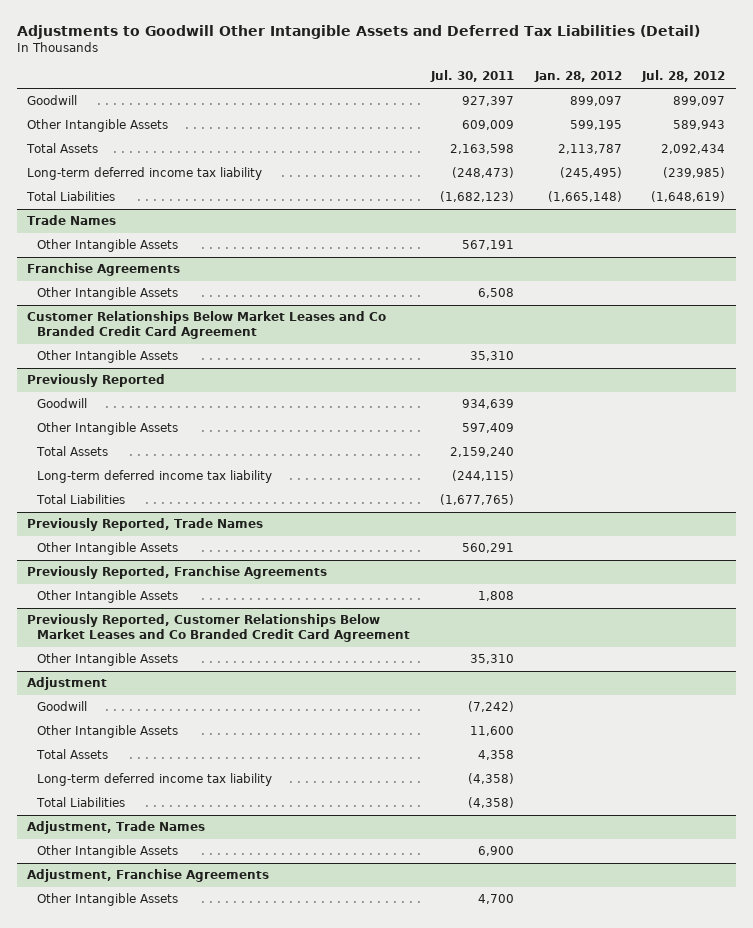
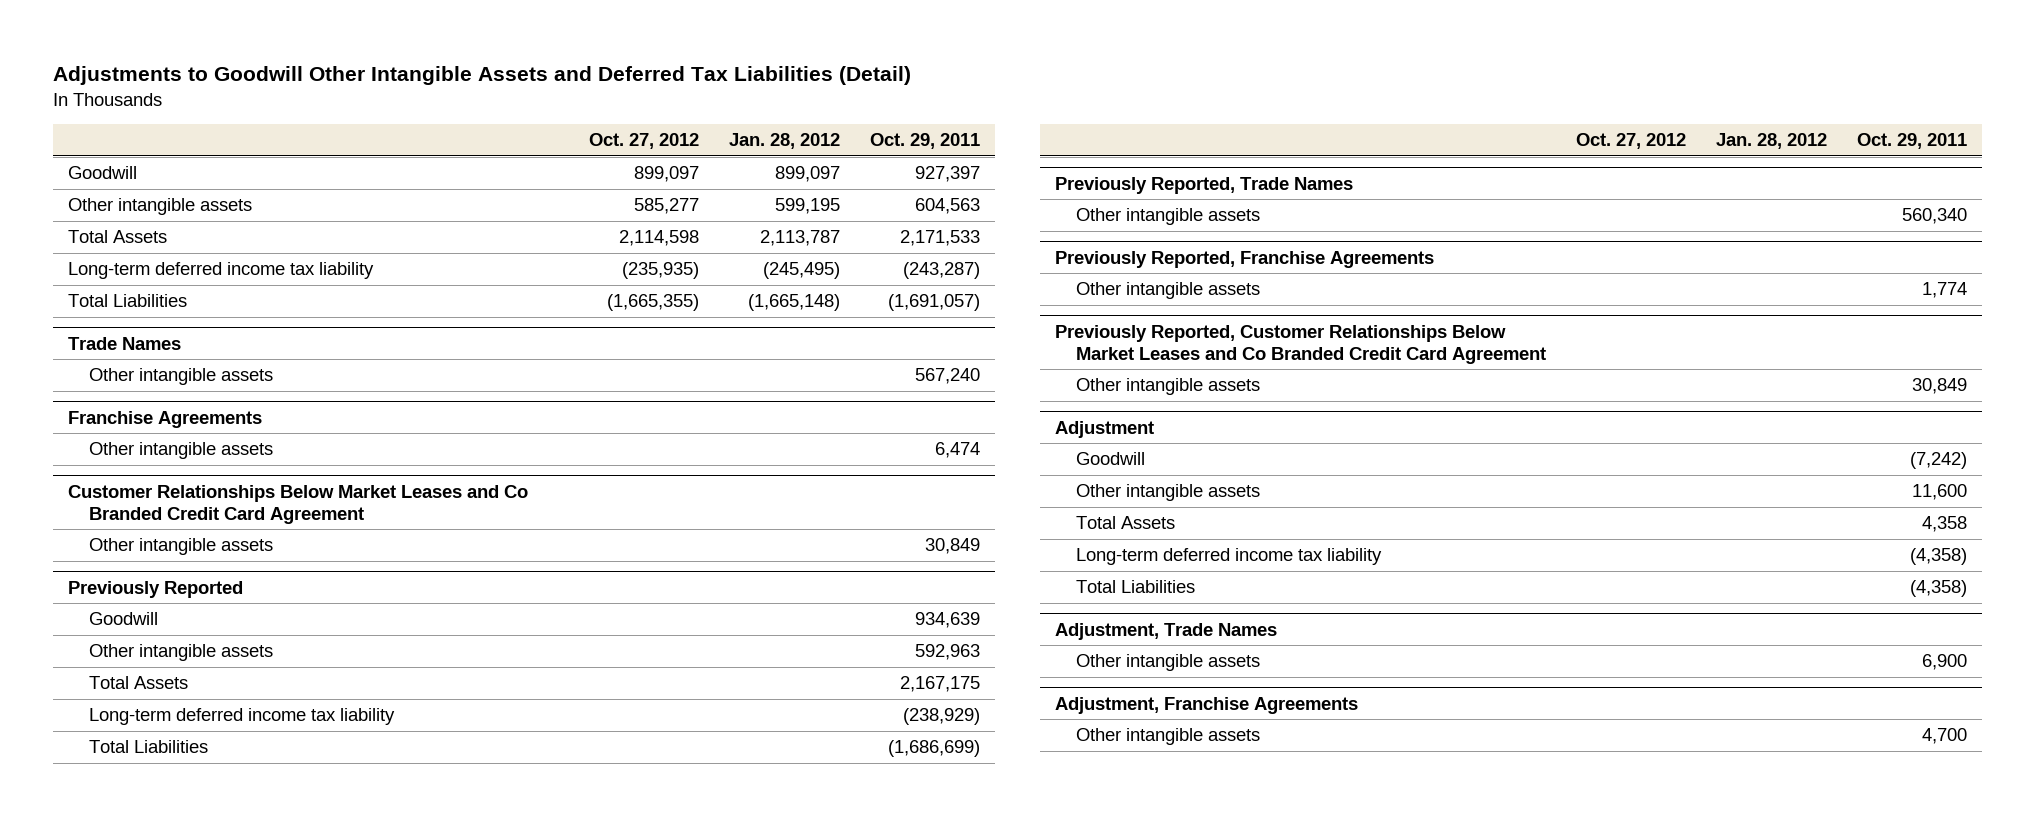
[430,70,515,83] Jul. 30, 2011 -> none
[641,70,726,83] Jul. 28, 2012 -> none
none -> [588,133,699,150] Oct. 27, 2012
none -> [869,133,980,150] Oct. 29, 2011
[27,119,169,133] Other Intangible Assets -> [67,198,252,216] Other intangible assets
[37,239,179,253] Other Intangible Assets -> [88,368,273,386] Other intangible assets
[37,287,179,301] Other Intangible Assets -> [88,442,273,460] Other intangible assets
[37,350,179,364] Other Intangible Assets -> [88,538,273,556] Other intangible assets
[37,422,179,436] Other Intangible Assets -> [88,644,273,662] Other intangible assets
[37,542,179,556] Other Intangible Assets -> [1076,208,1261,226] Other intangible assets
[37,590,179,604] Other Intangible Assets -> [1076,282,1261,300] Other intangible assets
[37,653,179,667] Other Intangible Assets -> [1076,378,1261,396] Other intangible assets
[37,725,179,739] Other Intangible Assets -> [1076,484,1261,502] Other intangible assets
[37,845,179,859] Other Intangible Assets -> [1076,654,1261,672] Other intangible assets
[37,893,179,907] Other Intangible Assets -> [1076,728,1261,746] Other intangible assets

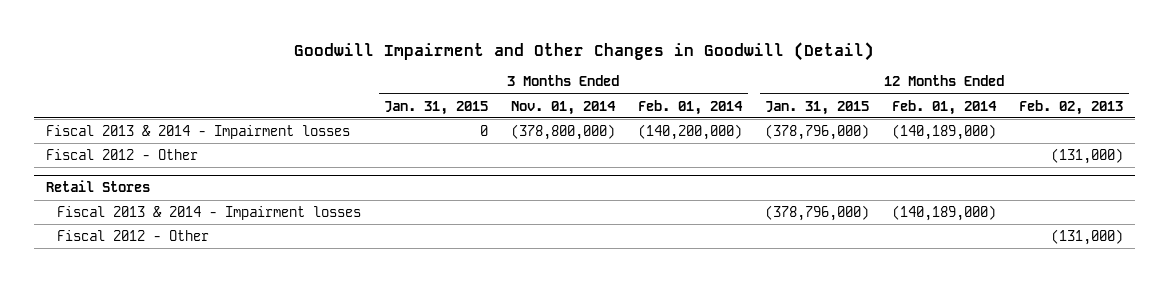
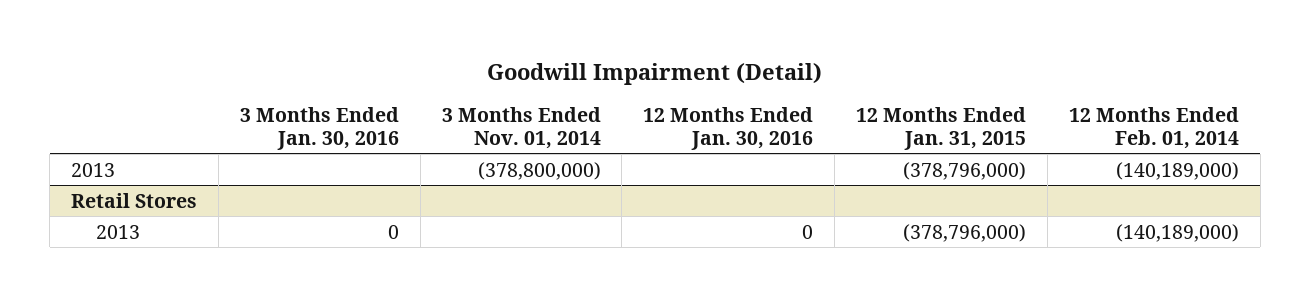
[294,41,875,61] Goodwill Impairment and Other Changes in Goodwill (Detail) -> [486,62,822,85] Goodwill Impairment (Detail)
[384,100,489,115] Jan. 31, 2015 -> none
[638,99,744,115] Feb. 01, 2014 -> none
[1019,99,1124,115] Feb. 02, 2013 -> none
none -> [239,106,399,150] 3 Months Ended Jan. 30, 2016
none -> [643,106,814,150] 12 Months Ended Jan. 30, 2016
[45,148,198,160] Fiscal 2012 - Other -> none
[45,124,350,139] Fiscal 2013 & 2014 - Impairment losses -> [71,162,116,177] 2013
[57,229,210,241] Fiscal 2012 - Other -> none
[57,205,362,220] Fiscal 2013 & 2014 - Impairment losses -> [95,224,140,239] 2013

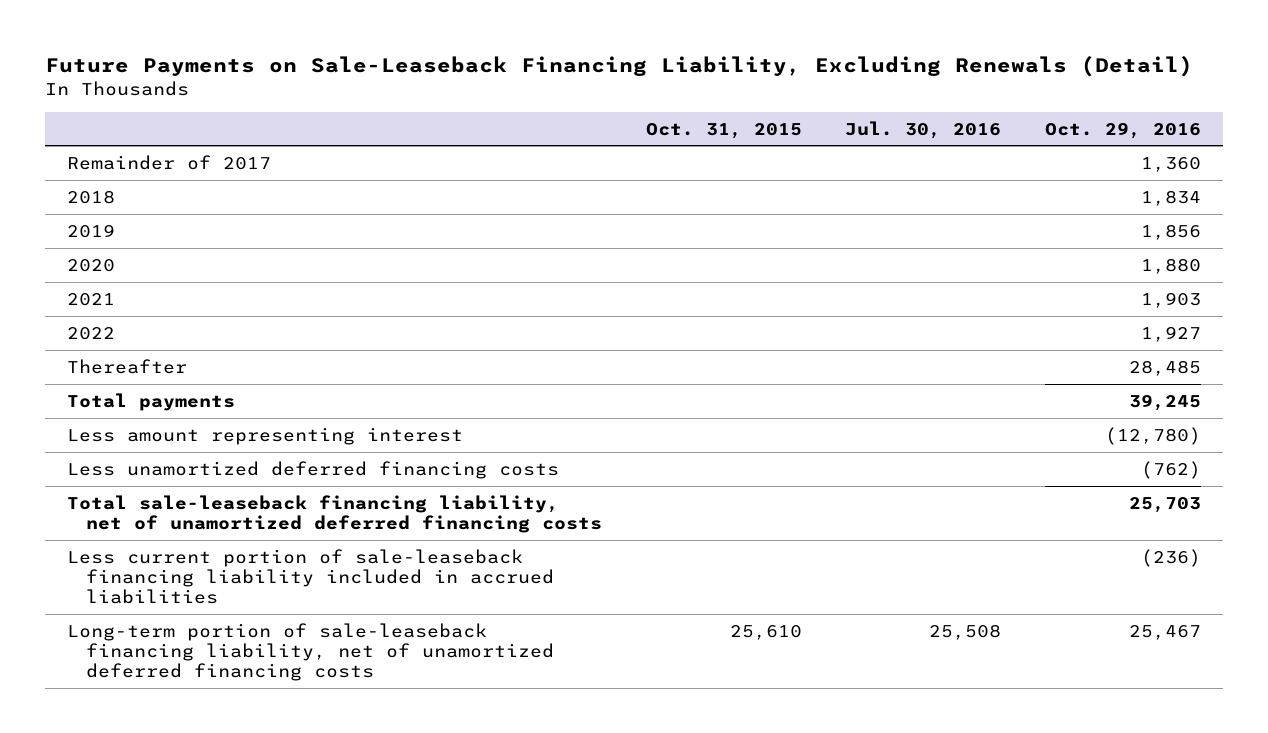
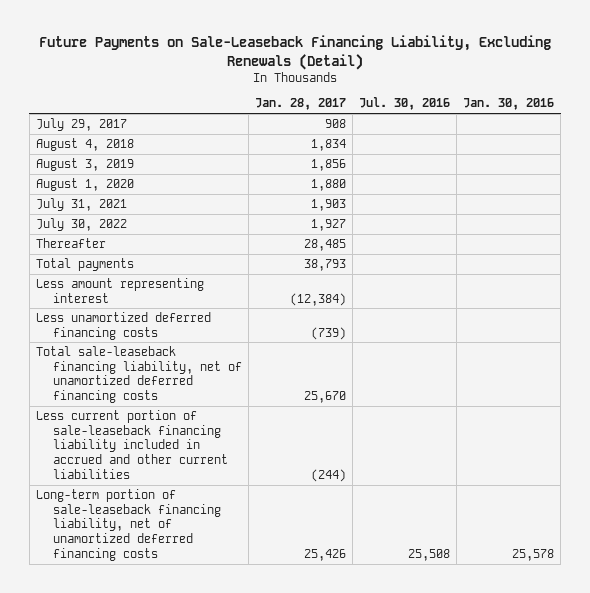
[645,122,802,139] Oct. 31, 2015 -> none
[1045,121,1202,139] Oct. 29, 2016 -> none
none -> [254,98,346,111] Jan. 28, 2017
none -> [463,98,555,111] Jan. 30, 2016
[67,154,272,170] Remainder of 2017 -> [35,117,127,131] July 29, 2017
[67,189,116,204] 2018 -> [35,137,134,151] August 4, 2018
[67,223,116,238] 2019 -> [35,157,134,171] August 3, 2019
[67,258,116,272] 2020 -> [35,177,134,191] August 1, 2020
[67,292,116,306] 2021 -> [35,197,127,211] July 31, 2021
[67,326,116,340] 2022 -> [35,217,127,231] July 30, 2022
[67,548,554,605] Less current portion of sale-leaseback financing liability included in accrued liabilities -> [35,409,228,479] Less current portion of sale-leaseback financing liability included in accrued and other current liabilities

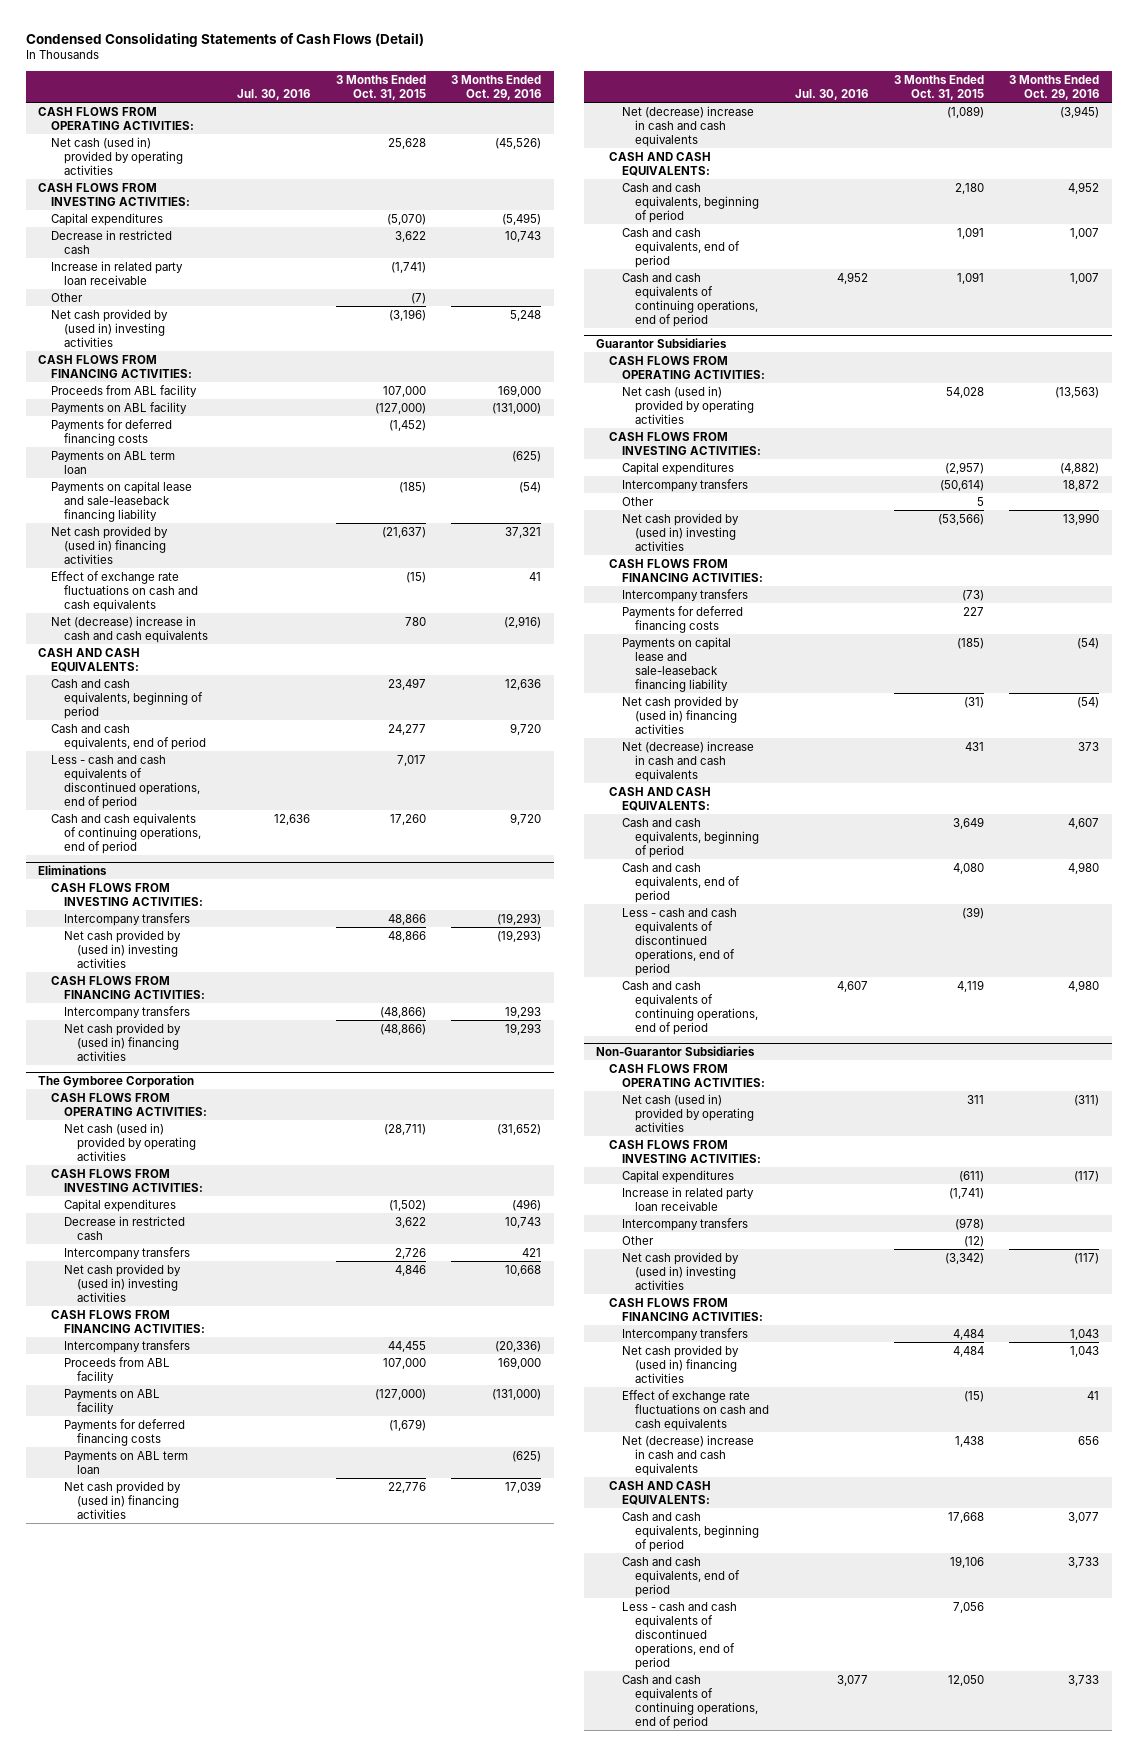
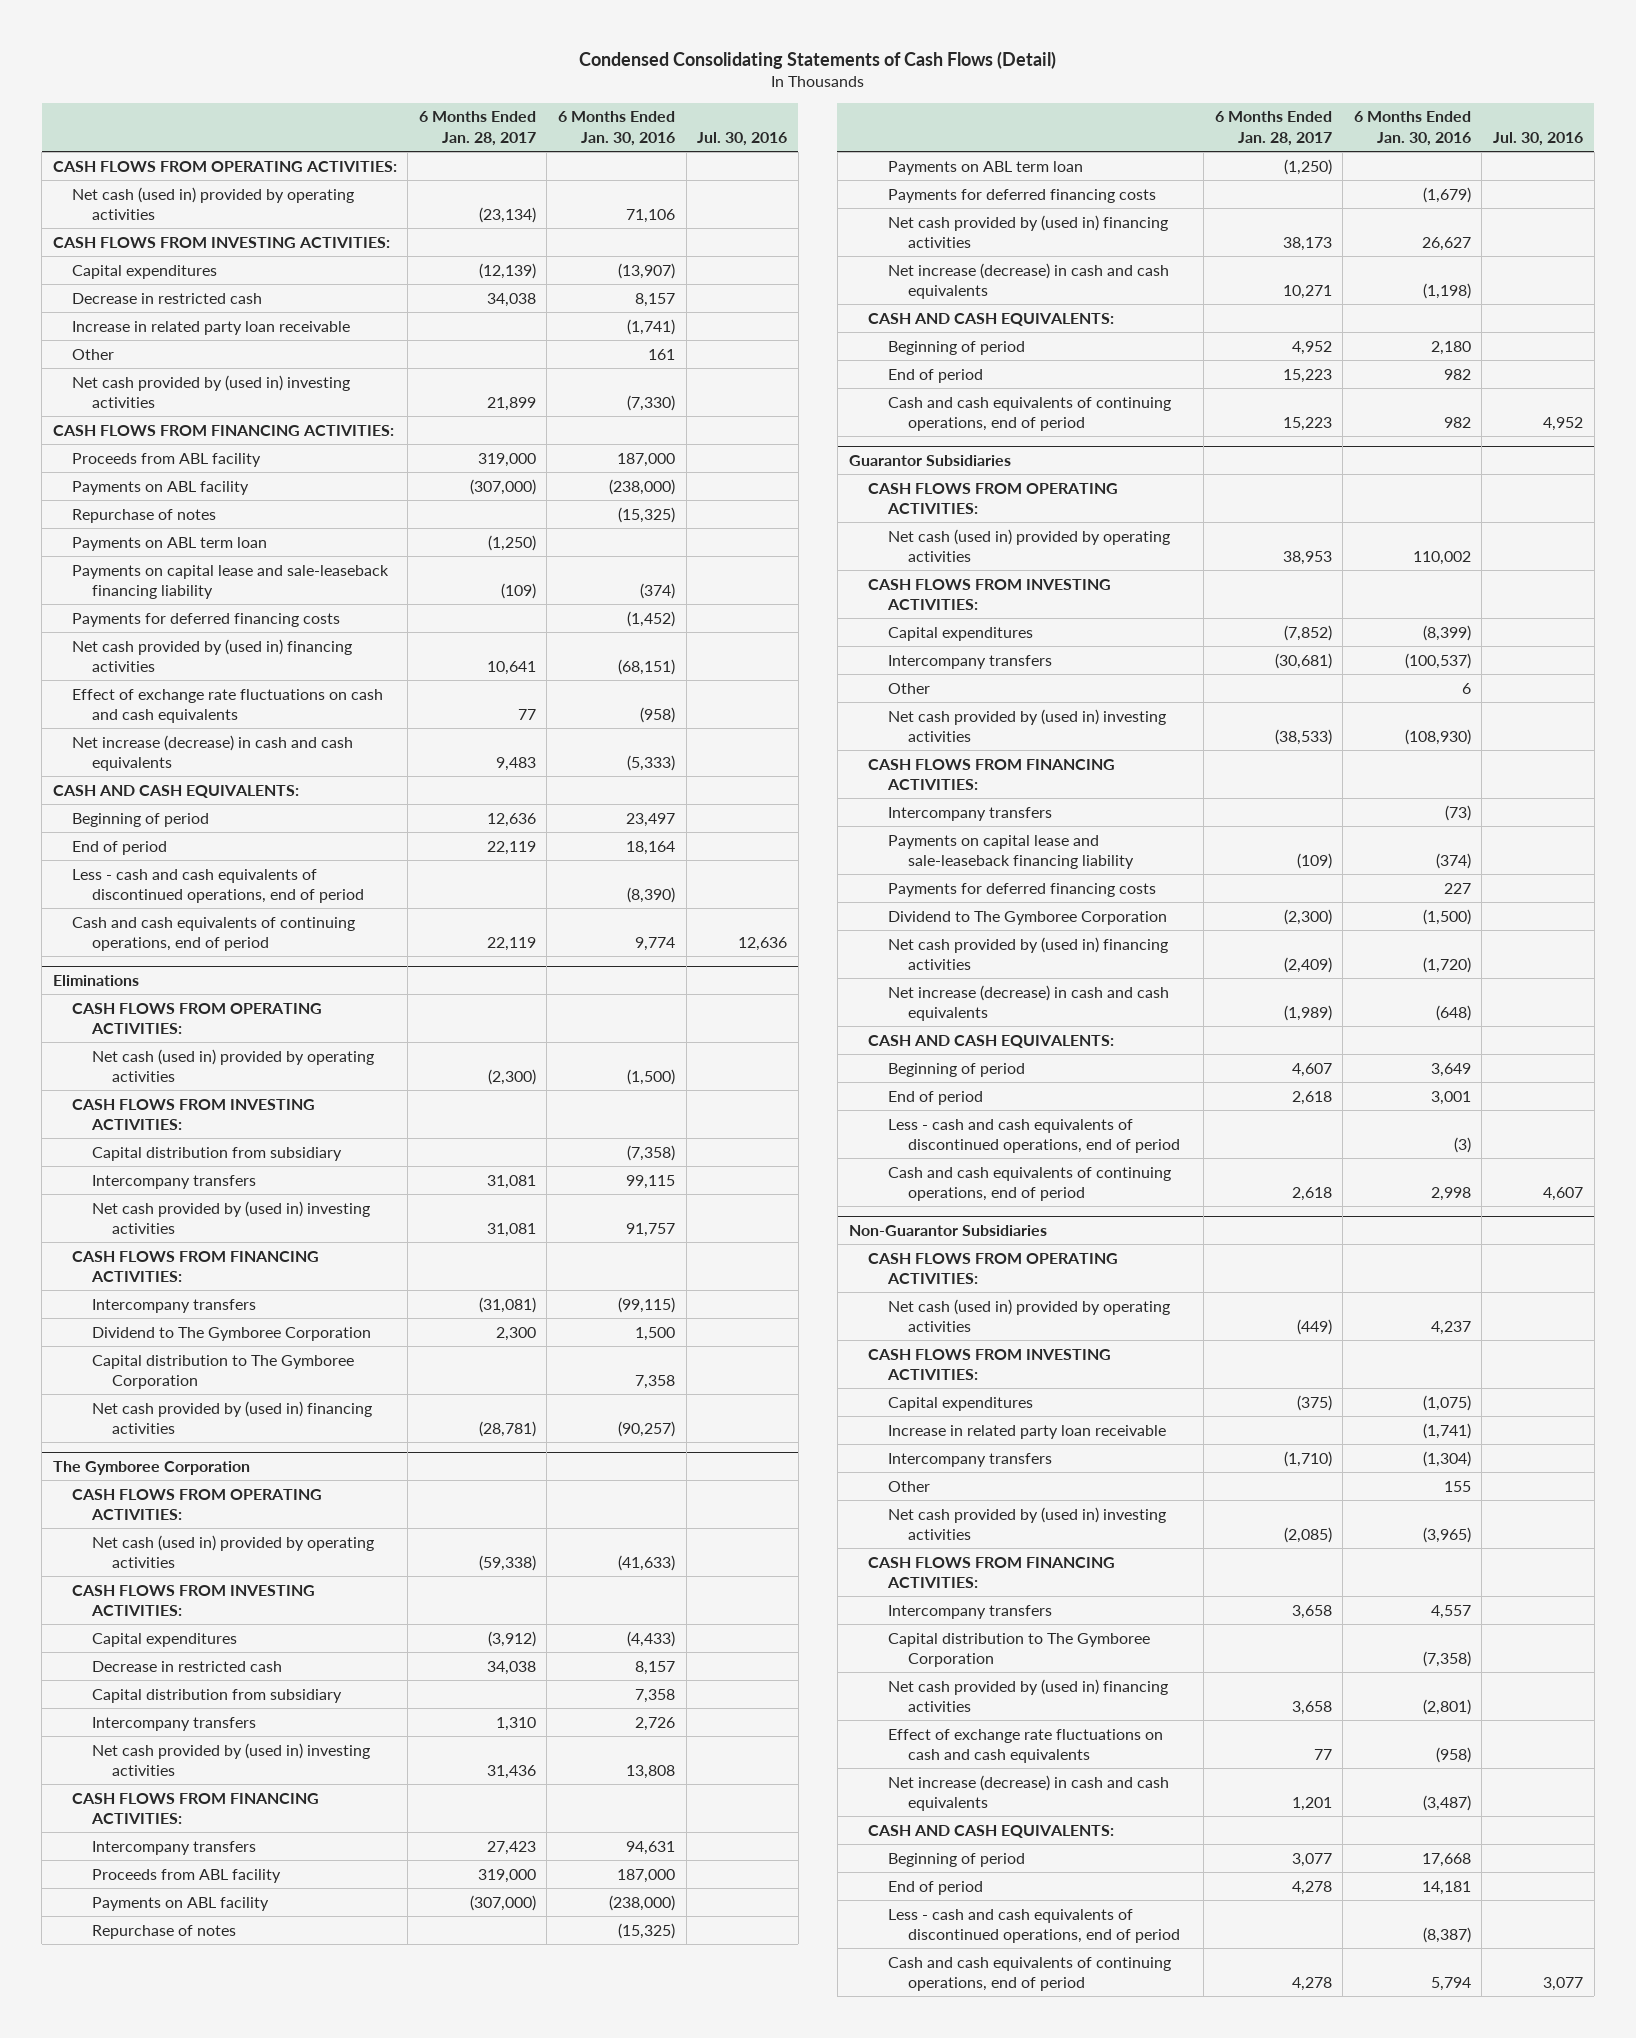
[335,74,426,100] 3 Months Ended Oct. 31, 2015 -> none
[451,74,542,100] 3 Months Ended Oct. 29, 2016 -> none
none -> [418,111,536,146] 6 Months Ended Jan. 28, 2017
none -> [558,111,676,146] 6 Months Ended Jan. 30, 2016
none -> [72,508,217,523] Repurchase of notes
[51,418,173,446] Payments for deferred financing costs -> [72,612,341,627] Payments for deferred financing costs
[51,615,209,643] Net (decrease) increase in cash and cash equivalents -> [72,734,354,771] Net increase (decrease) in cash and cash equivalents
[51,678,204,719] Cash and cash equivalents, beginning of period -> [72,812,210,827] Beginning of period
[51,723,207,750] Cash and cash equivalents, end of period -> [72,840,168,855] End of period
none -> [72,1002,323,1034] CASH FLOWS FROM OPERATING ACTIVITIES:
none -> [92,1048,375,1082] Net cash (used in) provided by operating activities
none -> [92,1146,343,1161] Capital distribution from subsidiary
none -> [92,1326,372,1341] Dividend to The Gymboree Corporation
none -> [92,1354,355,1389] Capital distribution to The Gymboree Corporation
none -> [92,1688,343,1703] Capital distribution from subsidiary
none -> [92,1924,237,1939] Repurchase of notes
[64,1418,186,1446] Payments for deferred financing costs -> [887,188,1156,203] Payments for deferred financing costs
[622,105,755,147] Net (decrease) increase in cash and cash equivalents -> [887,262,1169,299] Net increase (decrease) in cash and cash equivalents
[622,182,759,223] Cash and cash equivalents, beginning of period -> [887,340,1025,355] Beginning of period
[622,227,740,268] Cash and cash equivalents, end of period -> [887,368,983,383] End of period
[622,605,744,633] Payments for deferred financing costs -> [887,882,1156,897] Payments for deferred financing costs
none -> [887,910,1167,925] Dividend to The Gymboree Corporation
[622,740,755,782] Net (decrease) increase in cash and cash equivalents -> [887,984,1169,1021] Net increase (decrease) in cash and cash equivalents
[622,817,759,858] Cash and cash equivalents, beginning of period -> [887,1062,1025,1077] Beginning of period
[622,862,740,903] Cash and cash equivalents, end of period -> [887,1090,983,1105] End of period
none -> [887,1632,1150,1667] Capital distribution to The Gymboree Corporation
[622,1434,755,1476] Net (decrease) increase in cash and cash equivalents -> [887,1774,1169,1811] Net increase (decrease) in cash and cash equivalents
[622,1511,759,1552] Cash and cash equivalents, beginning of period -> [887,1852,1025,1867] Beginning of period
[622,1556,740,1597] Cash and cash equivalents, end of period -> [887,1880,983,1895] End of period

